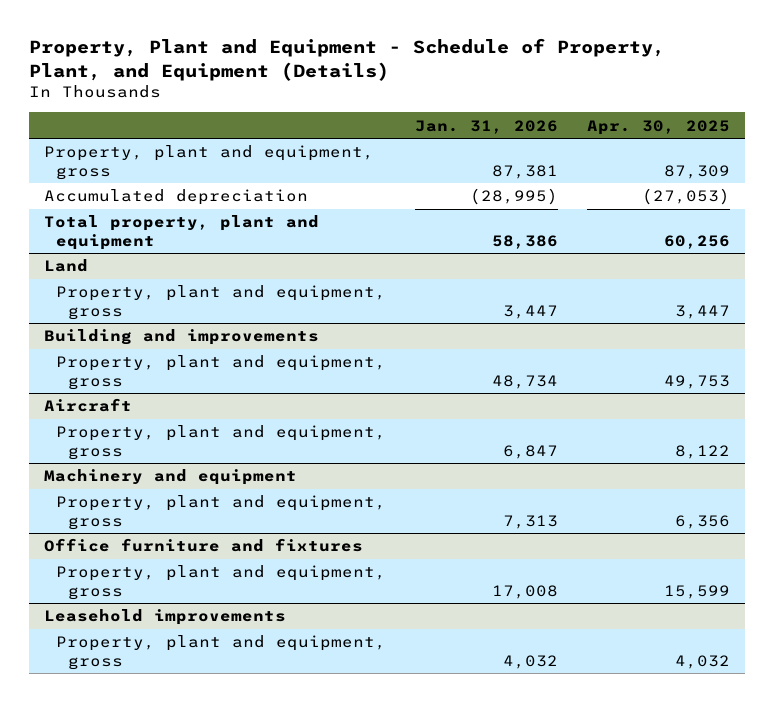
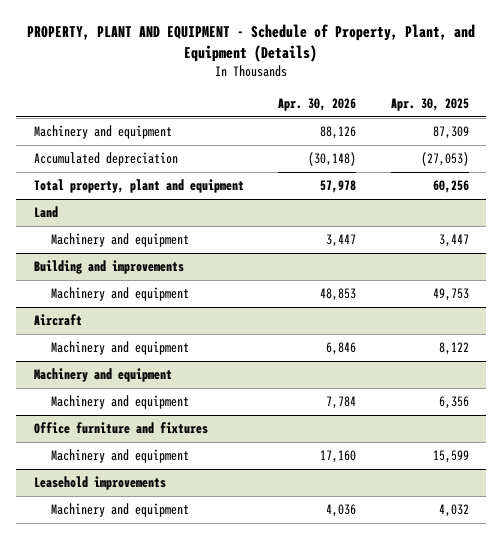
[29,37,666,81] Property, Plant and Equipment - Schedule of Property, Plant, and Equipment (Details) -> [27,24,476,63] PROPERTY, PLANT AND EQUIPMENT - Schedule of Property, Plant, and Equipment (Details)
[414,119,558,134] Jan. 31, 2026 -> none
none -> [278,98,357,112] Apr. 30, 2026
[43,145,374,180] Property, plant and equipment, gross -> [33,125,172,140] Machinery and equipment
[55,285,386,320] Property, plant and equipment, gross -> [50,233,189,248] Machinery and equipment
[55,355,386,390] Property, plant and equipment, gross -> [50,287,189,302] Machinery and equipment
[55,425,386,460] Property, plant and equipment, gross -> [50,341,189,356] Machinery and equipment
[55,495,386,530] Property, plant and equipment, gross -> [50,395,189,410] Machinery and equipment
[55,565,386,600] Property, plant and equipment, gross -> [50,449,189,464] Machinery and equipment
[55,635,386,670] Property, plant and equipment, gross -> [50,503,189,518] Machinery and equipment

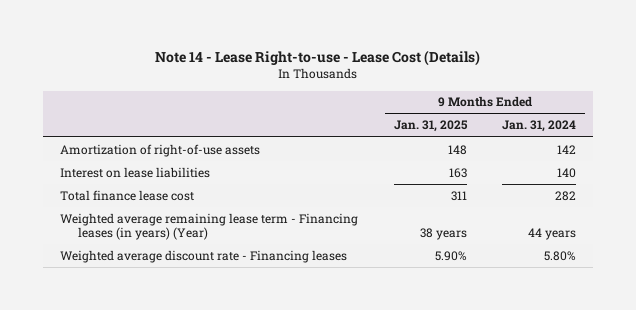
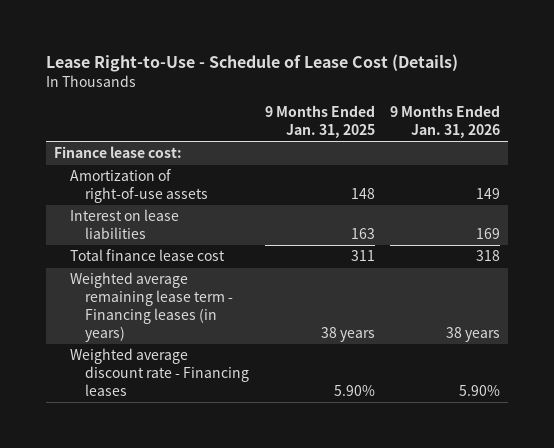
[155,49,481,66] Note 14 - Lease Right-to-use - Lease Cost (Details) -> [46,53,459,72] Lease Right-to-Use - Schedule of Lease Cost (Details)
[501,120,576,133] Jan. 31, 2024 -> none
none -> [390,105,501,138] 9 Months Ended Jan. 31, 2026
none -> [53,146,182,159] Finance lease cost:
[60,212,359,241] Weighted average remaining lease term - Financing leases (in years) (Year) -> [69,272,234,342] Weighted average remaining lease term - Financing leases (in years)

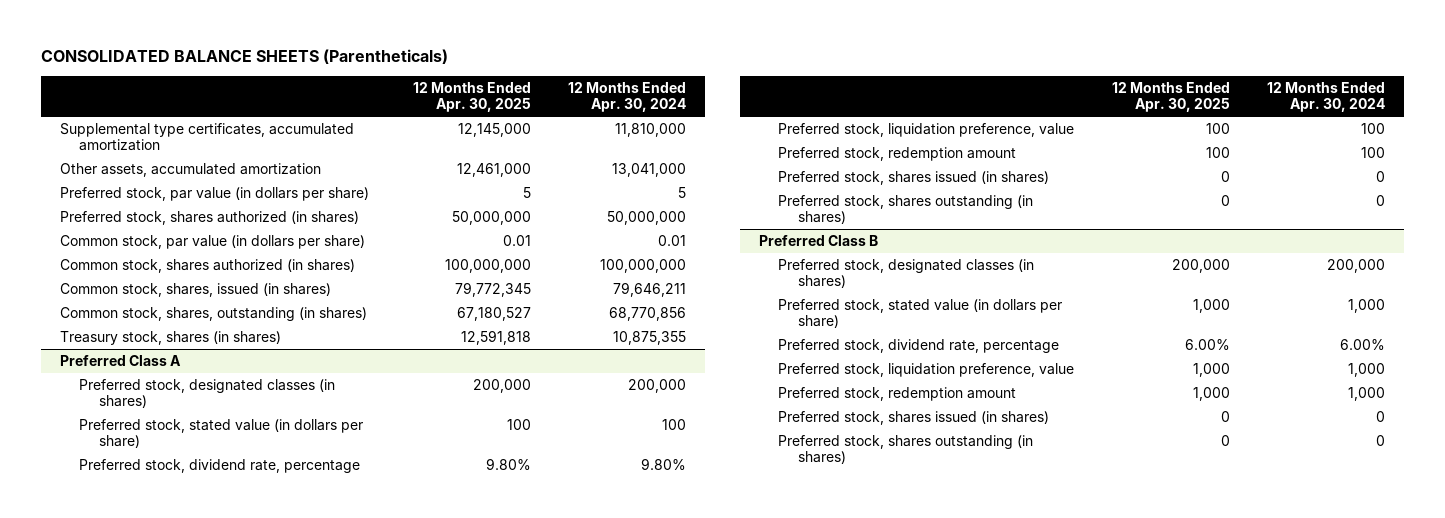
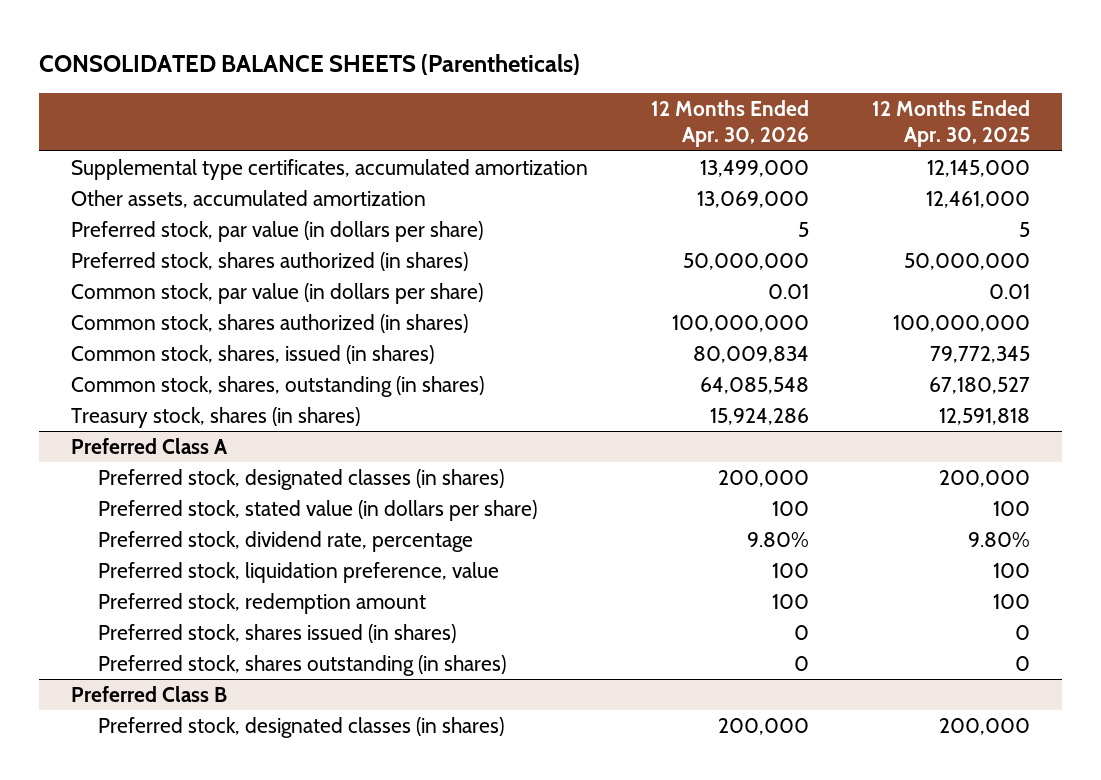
[568,82,687,113] 12 Months Ended Apr. 30, 2024 -> none
none -> [651,100,810,148] 12 Months Ended Apr. 30, 2026
[778,299,1063,329] Preferred stock, stated value (in dollars per share) -> none
[778,339,1060,354] Preferred stock, dividend rate, percentage -> none
[778,363,1075,378] Preferred stock, liquidation preference, value -> none
[778,387,1017,402] Preferred stock, redemption amount -> none
[778,411,1050,426] Preferred stock, shares issued (in shares) -> none
[778,435,1034,465] Preferred stock, shares outstanding (in shares) -> none

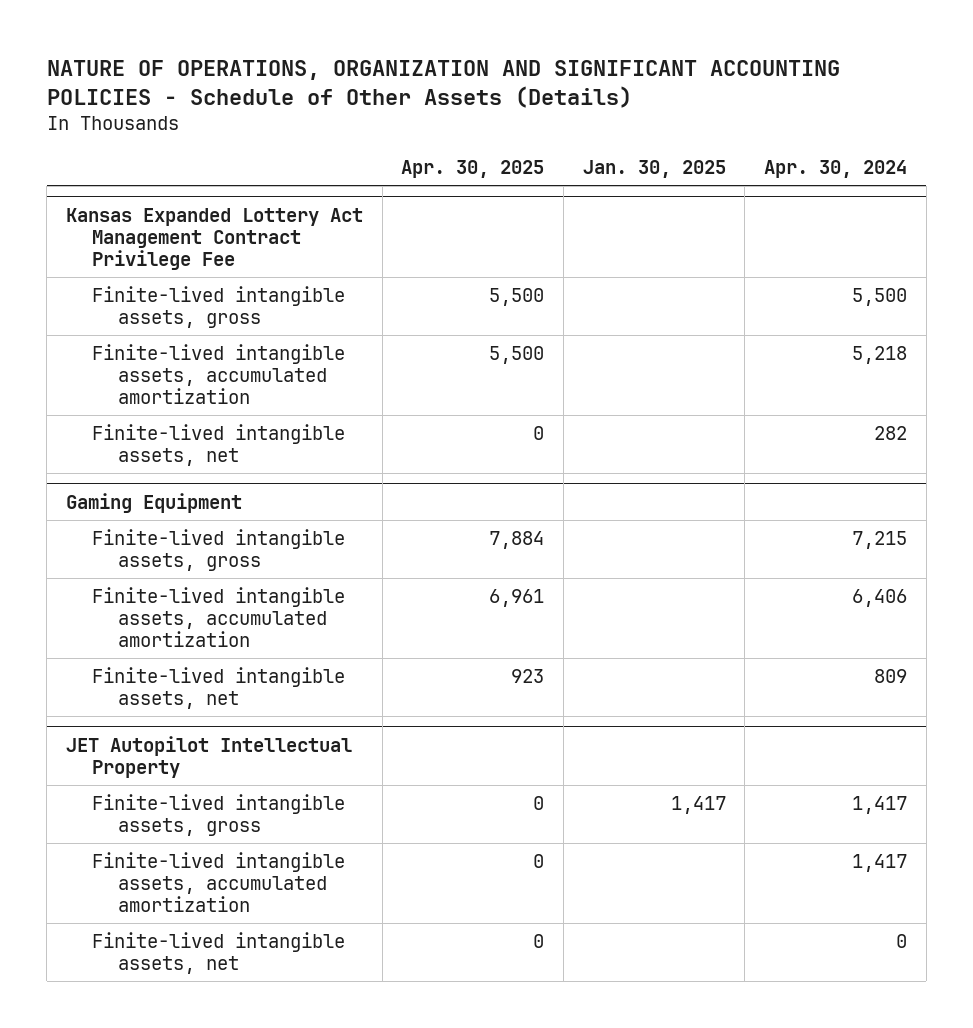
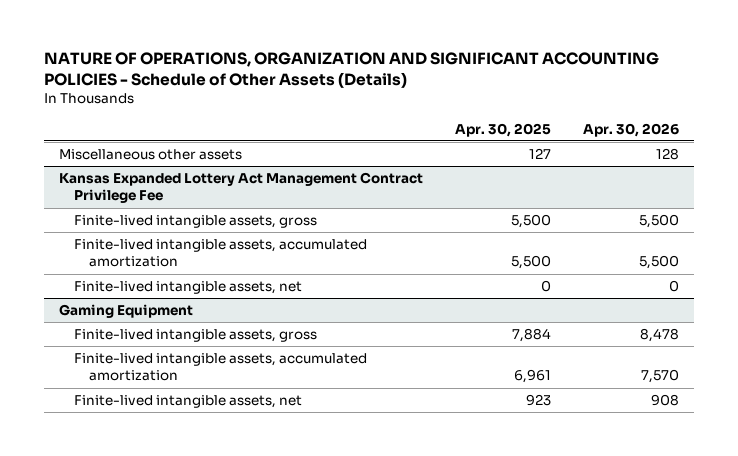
[582,160,726,179] Jan. 30, 2025 -> none
[764,160,908,179] Apr. 30, 2024 -> none
none -> [582,122,679,137] Apr. 30, 2026
none -> [59,149,243,161] Miscellaneous other assets
[65,735,352,778] JET Autopilot Intellectual Property -> none
[91,793,345,836] Finite-lived intangible assets, gross -> none
[91,851,345,912] Finite-lived intangible assets, accumulated amortization -> none
[91,931,345,974] Finite-lived intangible assets, net -> none

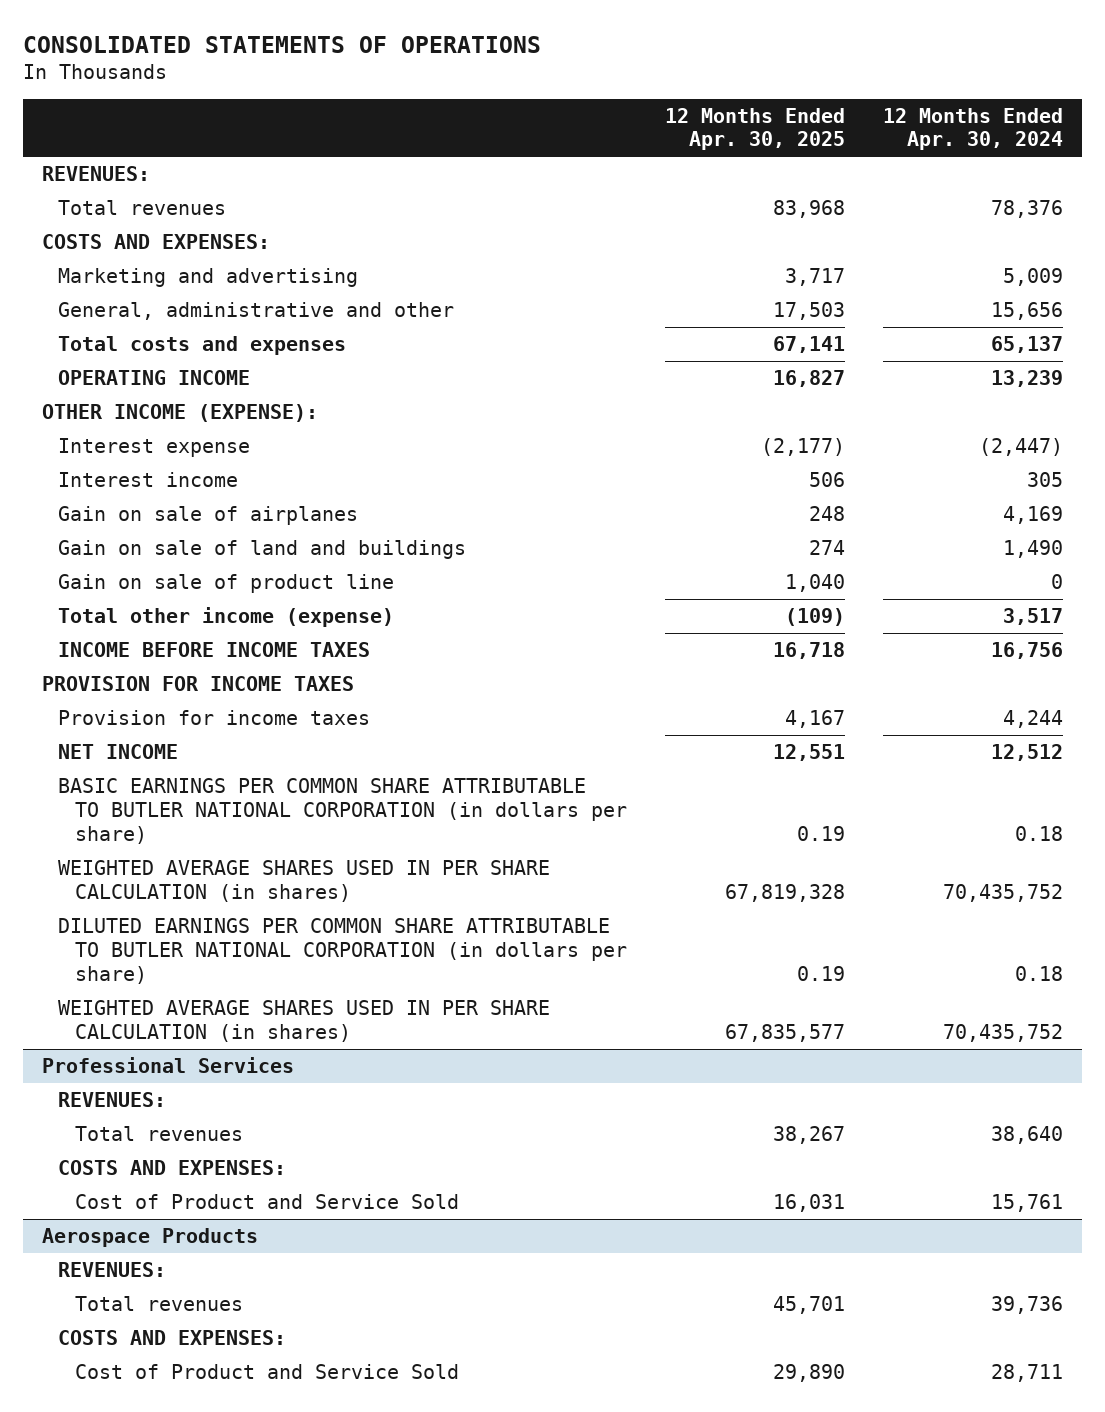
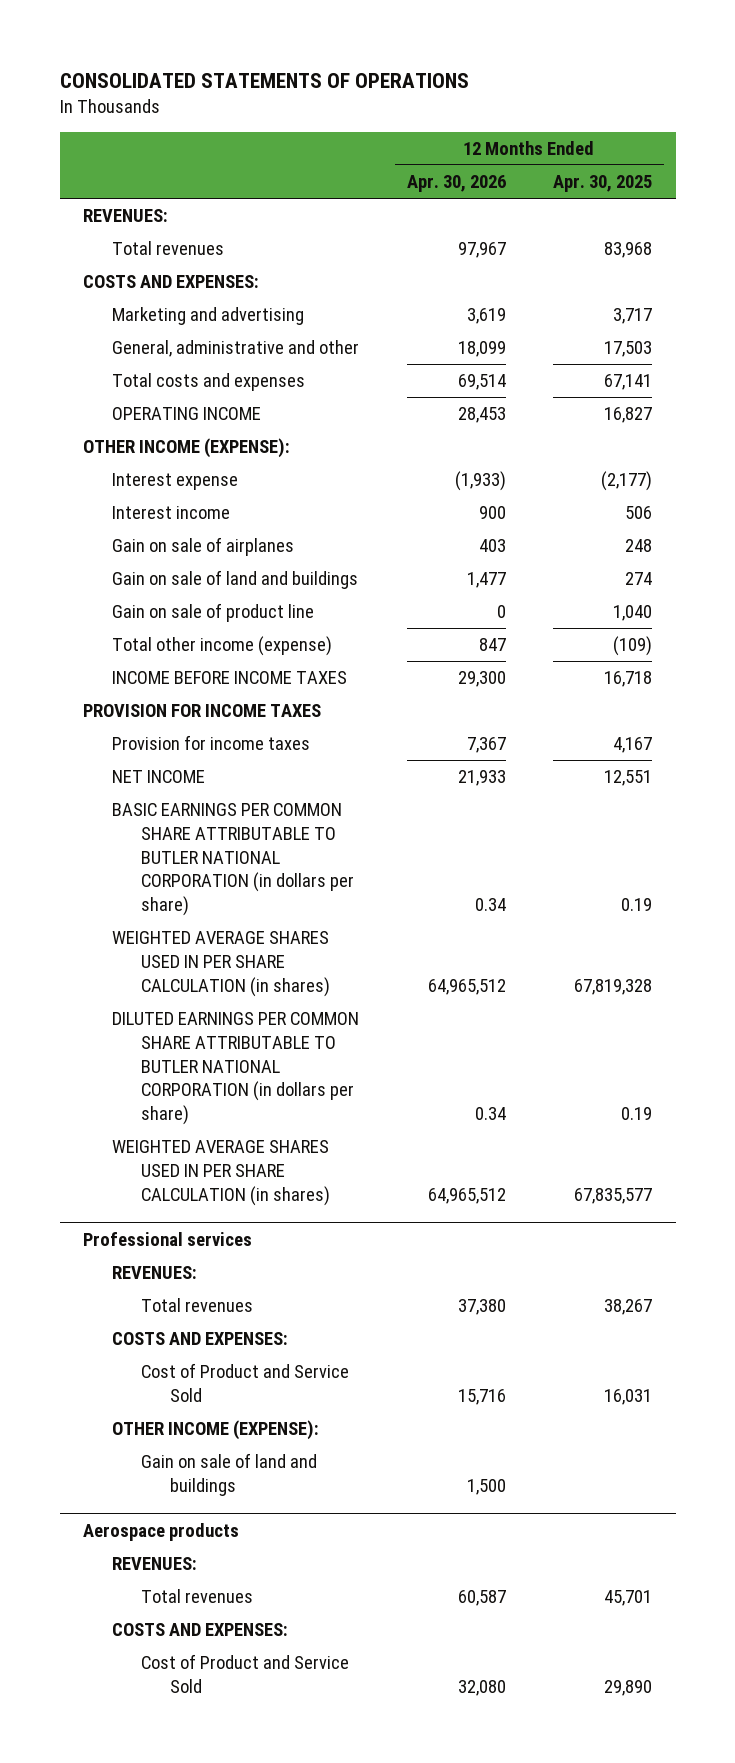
[883,107,1064,151] 12 Months Ended Apr. 30, 2024 -> none
none -> [406,175,506,193] Apr. 30, 2026
[41,1056,294,1073] Professional Services -> [83,1231,253,1246] Professional services
none -> [112,1420,320,1441] OTHER INCOME (EXPENSE):
none -> [140,1453,317,1496] Gain on sale of land and buildings
[41,1227,258,1247] Aerospace Products -> [83,1522,240,1541] Aerospace products

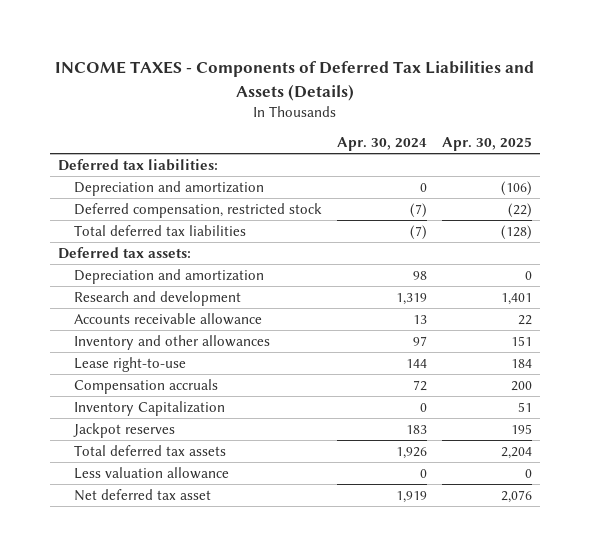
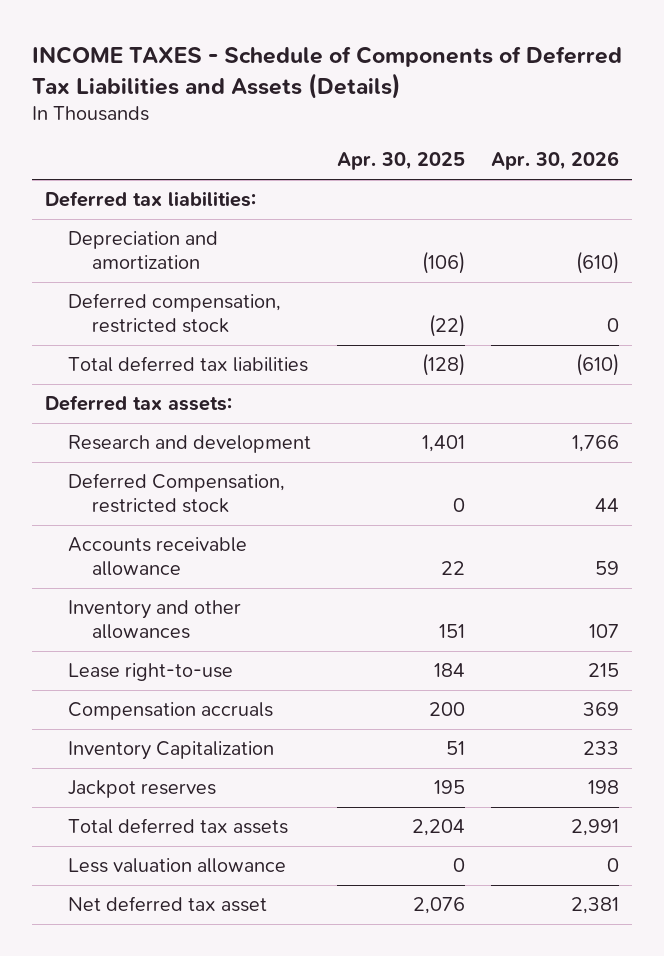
[55,61,535,101] INCOME TAXES - Components of Deferred Tax Liabilities and Assets (Details) -> [31,45,622,99] INCOME TAXES - Schedule of Components of Deferred Tax Liabilities and Assets (Details)
[337,137,428,152] Apr. 30, 2024 -> none
none -> [491,151,620,171] Apr. 30, 2026
[73,268,264,284] Depreciation and amortization -> none
none -> [68,473,286,514] Deferred Compensation, restricted stock

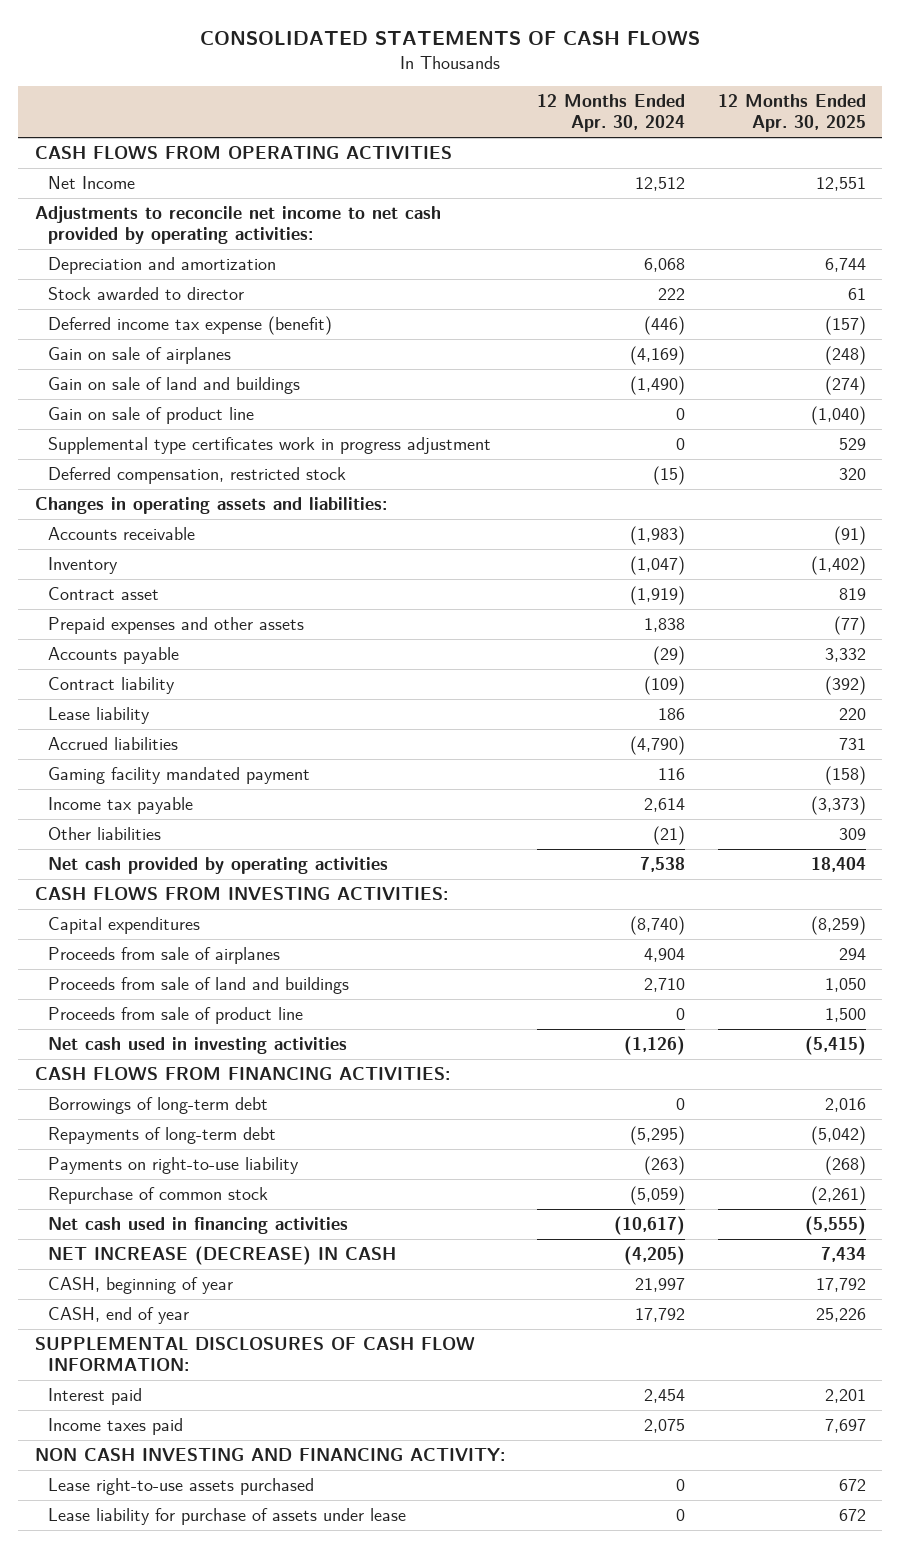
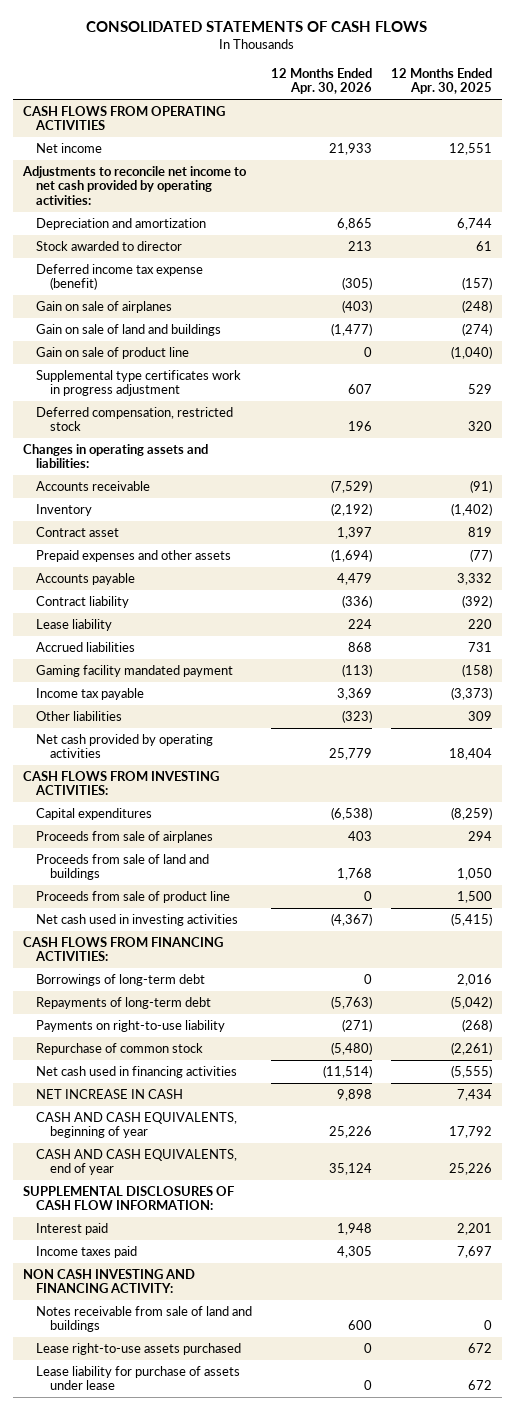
[537,93,686,133] 12 Months Ended Apr. 30, 2024 -> none
none -> [271,67,373,95] 12 Months Ended Apr. 30, 2026
[47,175,135,189] Net Income -> [36,142,103,153] Net income
[47,1245,396,1265] NET INCREASE (DECREASE) IN CASH -> [36,1088,184,1099] NET INCREASE IN CASH
[47,1276,233,1294] CASH, beginning of year -> [36,1111,238,1139] CASH AND CASH EQUIVALENTS, beginning of year
[47,1306,189,1324] CASH, end of year -> [36,1148,238,1176] CASH AND CASH EQUIVALENTS, end of year
none -> [36,1305,253,1333] Notes receivable from sale of land and buildings

